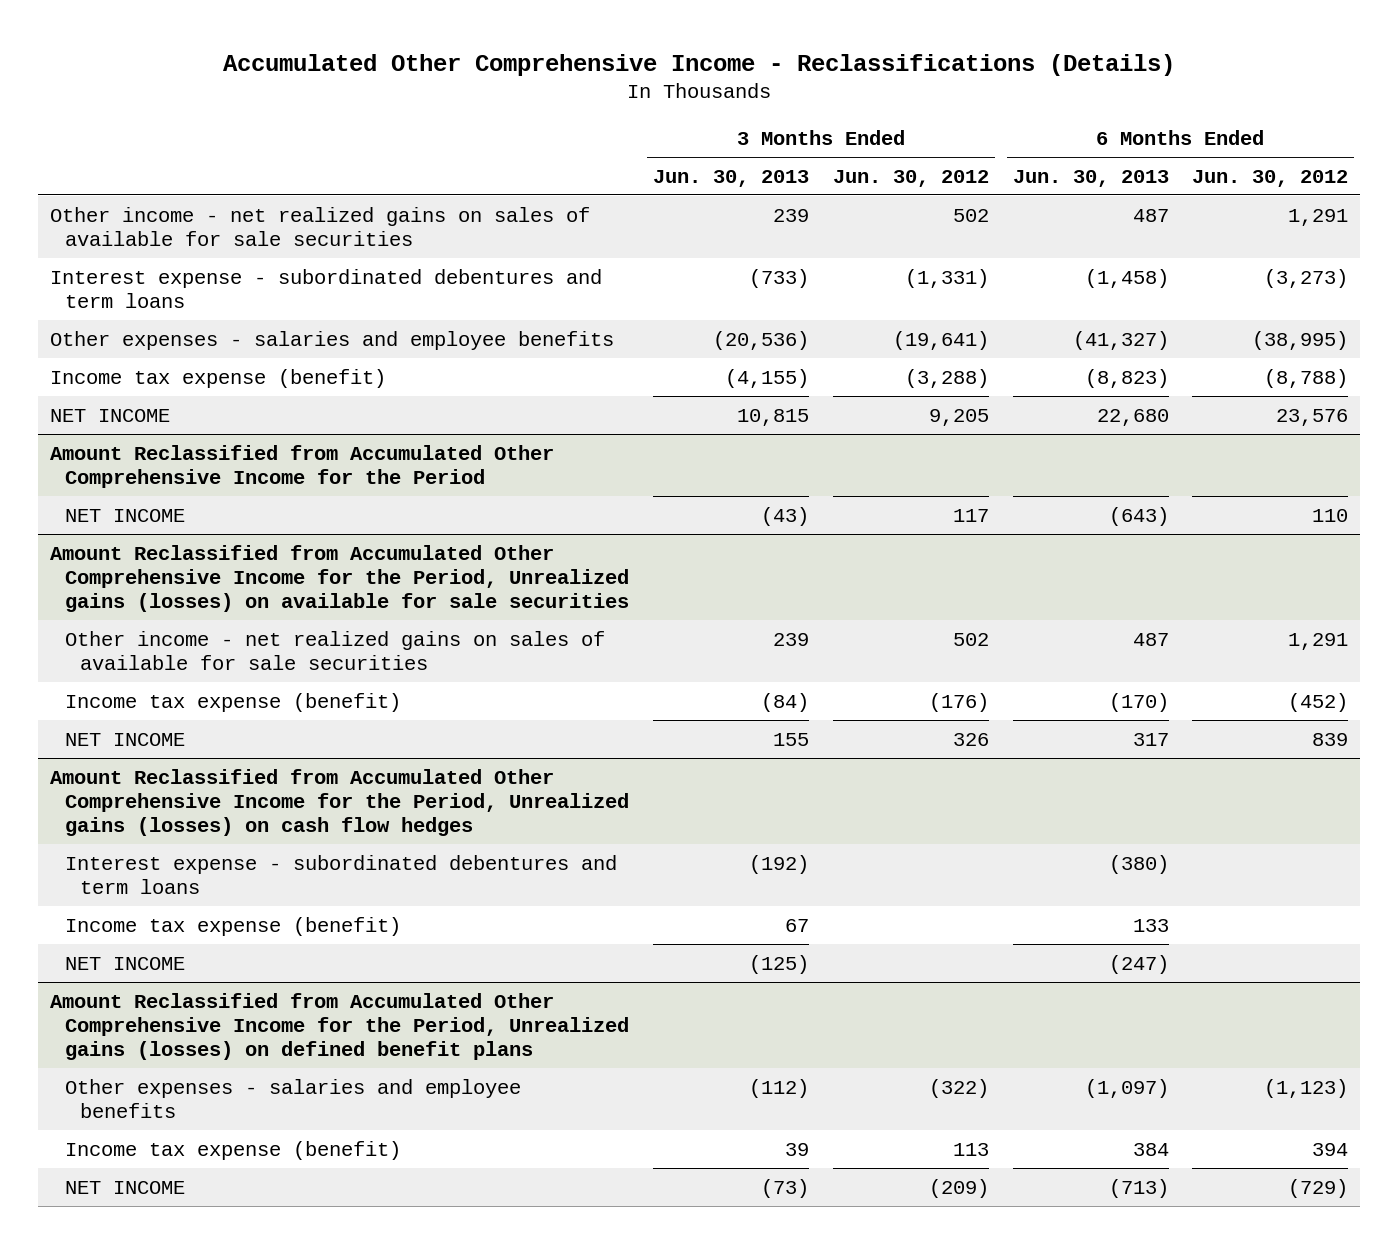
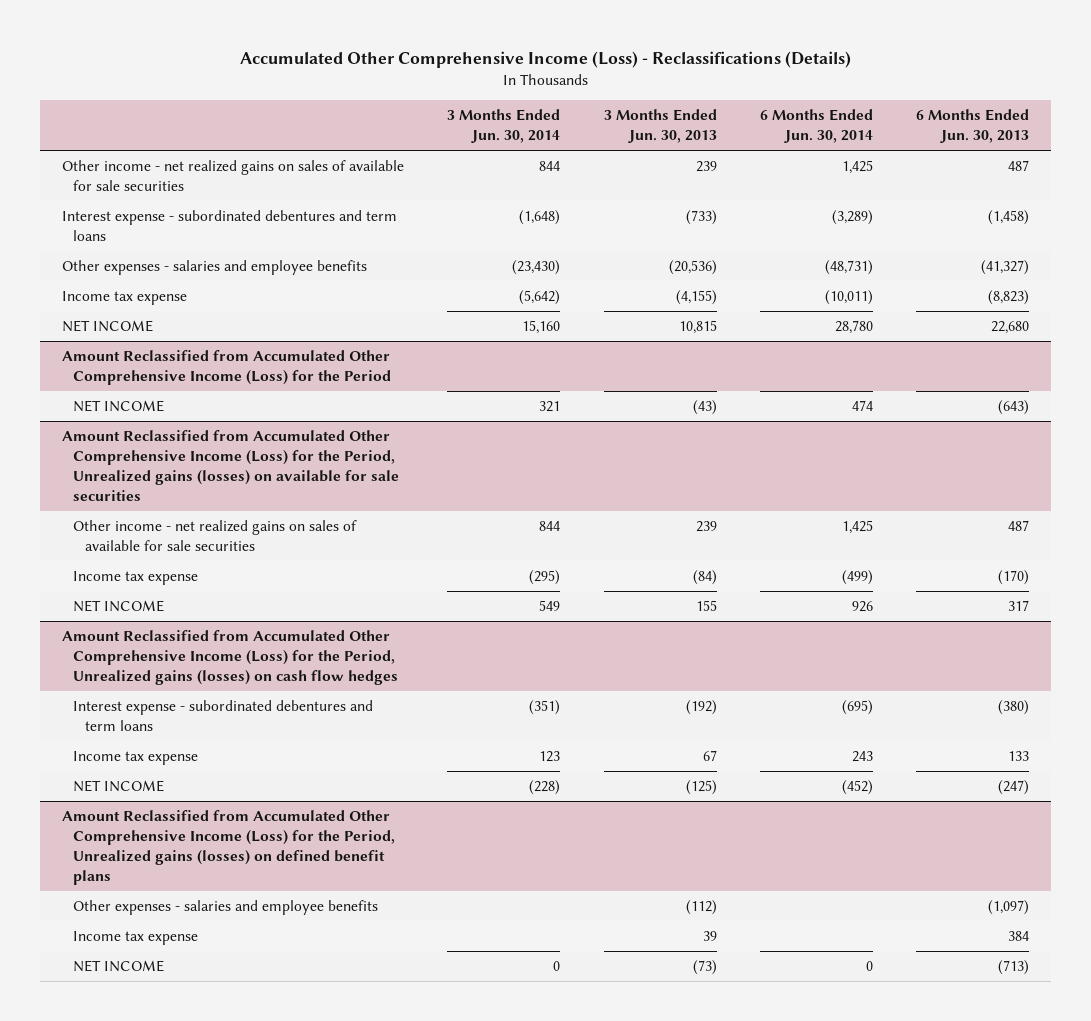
[223,53,1176,76] Accumulated Other Comprehensive Income - Reclassifications (Details) -> [239,51,851,69] Accumulated Other Comprehensive Income (Loss) - Reclassifications (Details)
[832,169,989,187] Jun. 30, 2012 -> none
[1192,169,1349,187] Jun. 30, 2012 -> none
none -> [447,109,561,144] 3 Months Ended Jun. 30, 2014
none -> [760,109,874,144] 6 Months Ended Jun. 30, 2014
[50,368,387,388] Income tax expense (benefit) -> [62,290,188,305] Income tax expense
[50,444,555,488] Amount Reclassified from Accumulated Other Comprehensive Income for the Period -> [62,349,392,385] Amount Reclassified from Accumulated Other Comprehensive Income (Loss) for the Period
[50,544,630,612] Amount Reclassified from Accumulated Other Comprehensive Income for the Period, Unrealized gains (losses) on available for sale securities -> [62,429,400,501] Amount Reclassified from Accumulated Other Comprehensive Income (Loss) for the Period, Unrealized gains (losses) on available for sale securities
[65,692,402,712] Income tax expense (benefit) -> [73,570,199,585] Income tax expense
[50,768,630,836] Amount Reclassified from Accumulated Other Comprehensive Income for the Period, Unrealized gains (losses) on cash flow hedges -> [62,629,399,685] Amount Reclassified from Accumulated Other Comprehensive Income (Loss) for the Period, Unrealized gains (losses) on cash flow hedges
[65,916,402,936] Income tax expense (benefit) -> [73,750,199,765] Income tax expense
[50,992,630,1060] Amount Reclassified from Accumulated Other Comprehensive Income for the Period, Unrealized gains (losses) on defined benefit plans -> [62,809,396,885] Amount Reclassified from Accumulated Other Comprehensive Income (Loss) for the Period, Unrealized gains (losses) on defined benefit plans
[65,1140,402,1160] Income tax expense (benefit) -> [73,930,199,945] Income tax expense

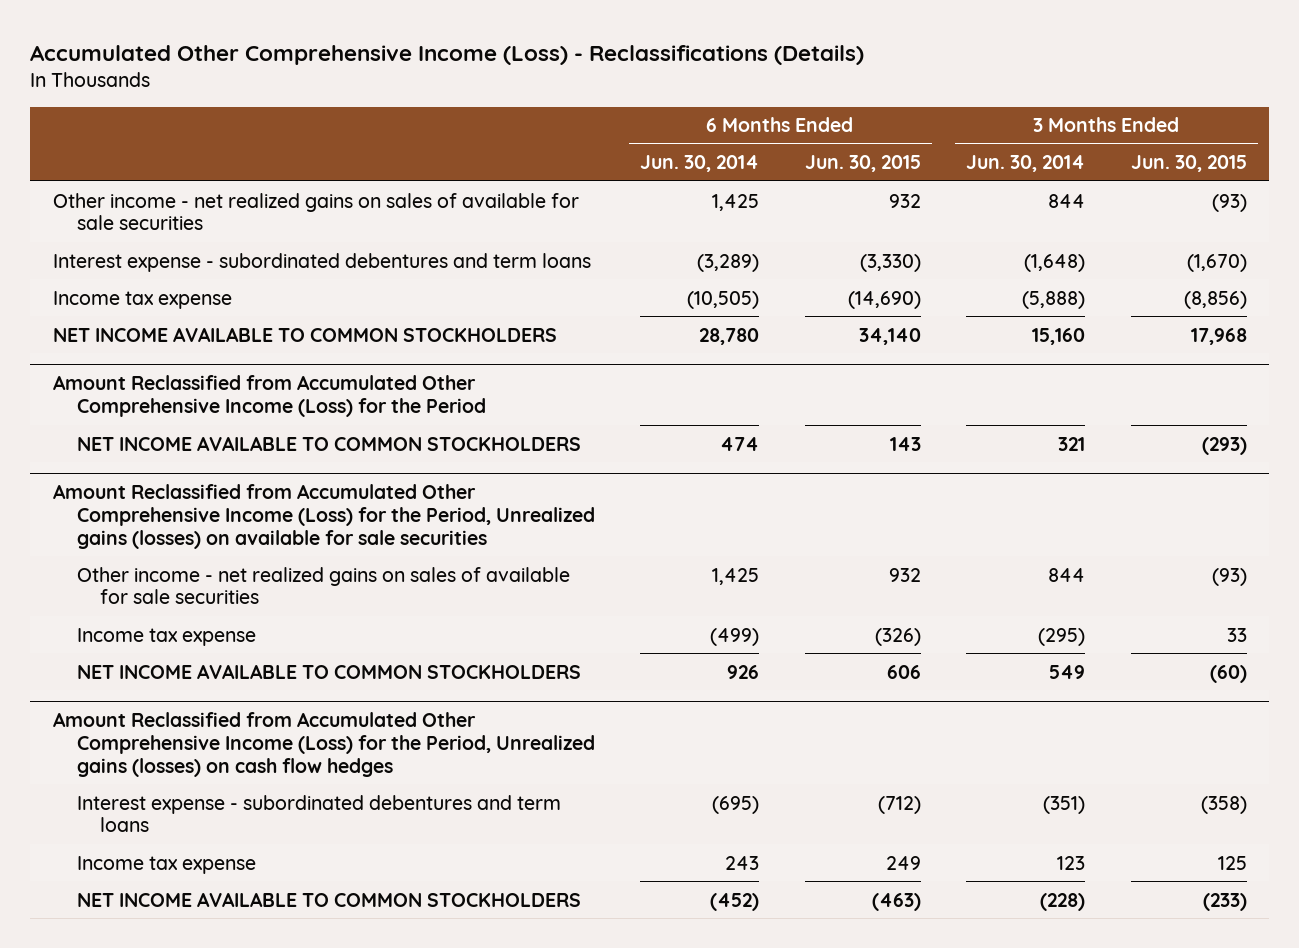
[603,109,717,144] 3 Months Ended Jun. 30, 2013 -> none
[916,109,1030,144] 6 Months Ended Jun. 30, 2013 -> none
none -> [804,155,921,173] Jun. 30, 2015
none -> [1130,155,1247,173] Jun. 30, 2015
[62,259,368,275] Other expenses - salaries and employee benefits -> none
[519,289,561,305] (5,642) -> [1022,290,1086,309] (5,888)
[825,289,874,305] (10,011) -> [687,290,760,309] (10,505)
[62,319,154,332] NET INCOME -> [52,326,557,342] NET INCOME AVAILABLE TO COMMON STOCKHOLDERS
[73,399,165,412] NET INCOME -> [76,435,581,451] NET INCOME AVAILABLE TO COMMON STOCKHOLDERS
[73,599,165,612] NET INCOME -> [76,663,581,679] NET INCOME AVAILABLE TO COMMON STOCKHOLDERS
[62,809,396,885] Amount Reclassified from Accumulated Other Comprehensive Income (Loss) for the Period, Unrealized gains (losses) on defined benefit plans -> none
[73,899,379,915] Other expenses - salaries and employee benefits -> none
[73,930,199,945] Income tax expense -> none
[73,959,165,972] NET INCOME -> none
[73,779,165,792] NET INCOME -> [76,891,581,907] NET INCOME AVAILABLE TO COMMON STOCKHOLDERS

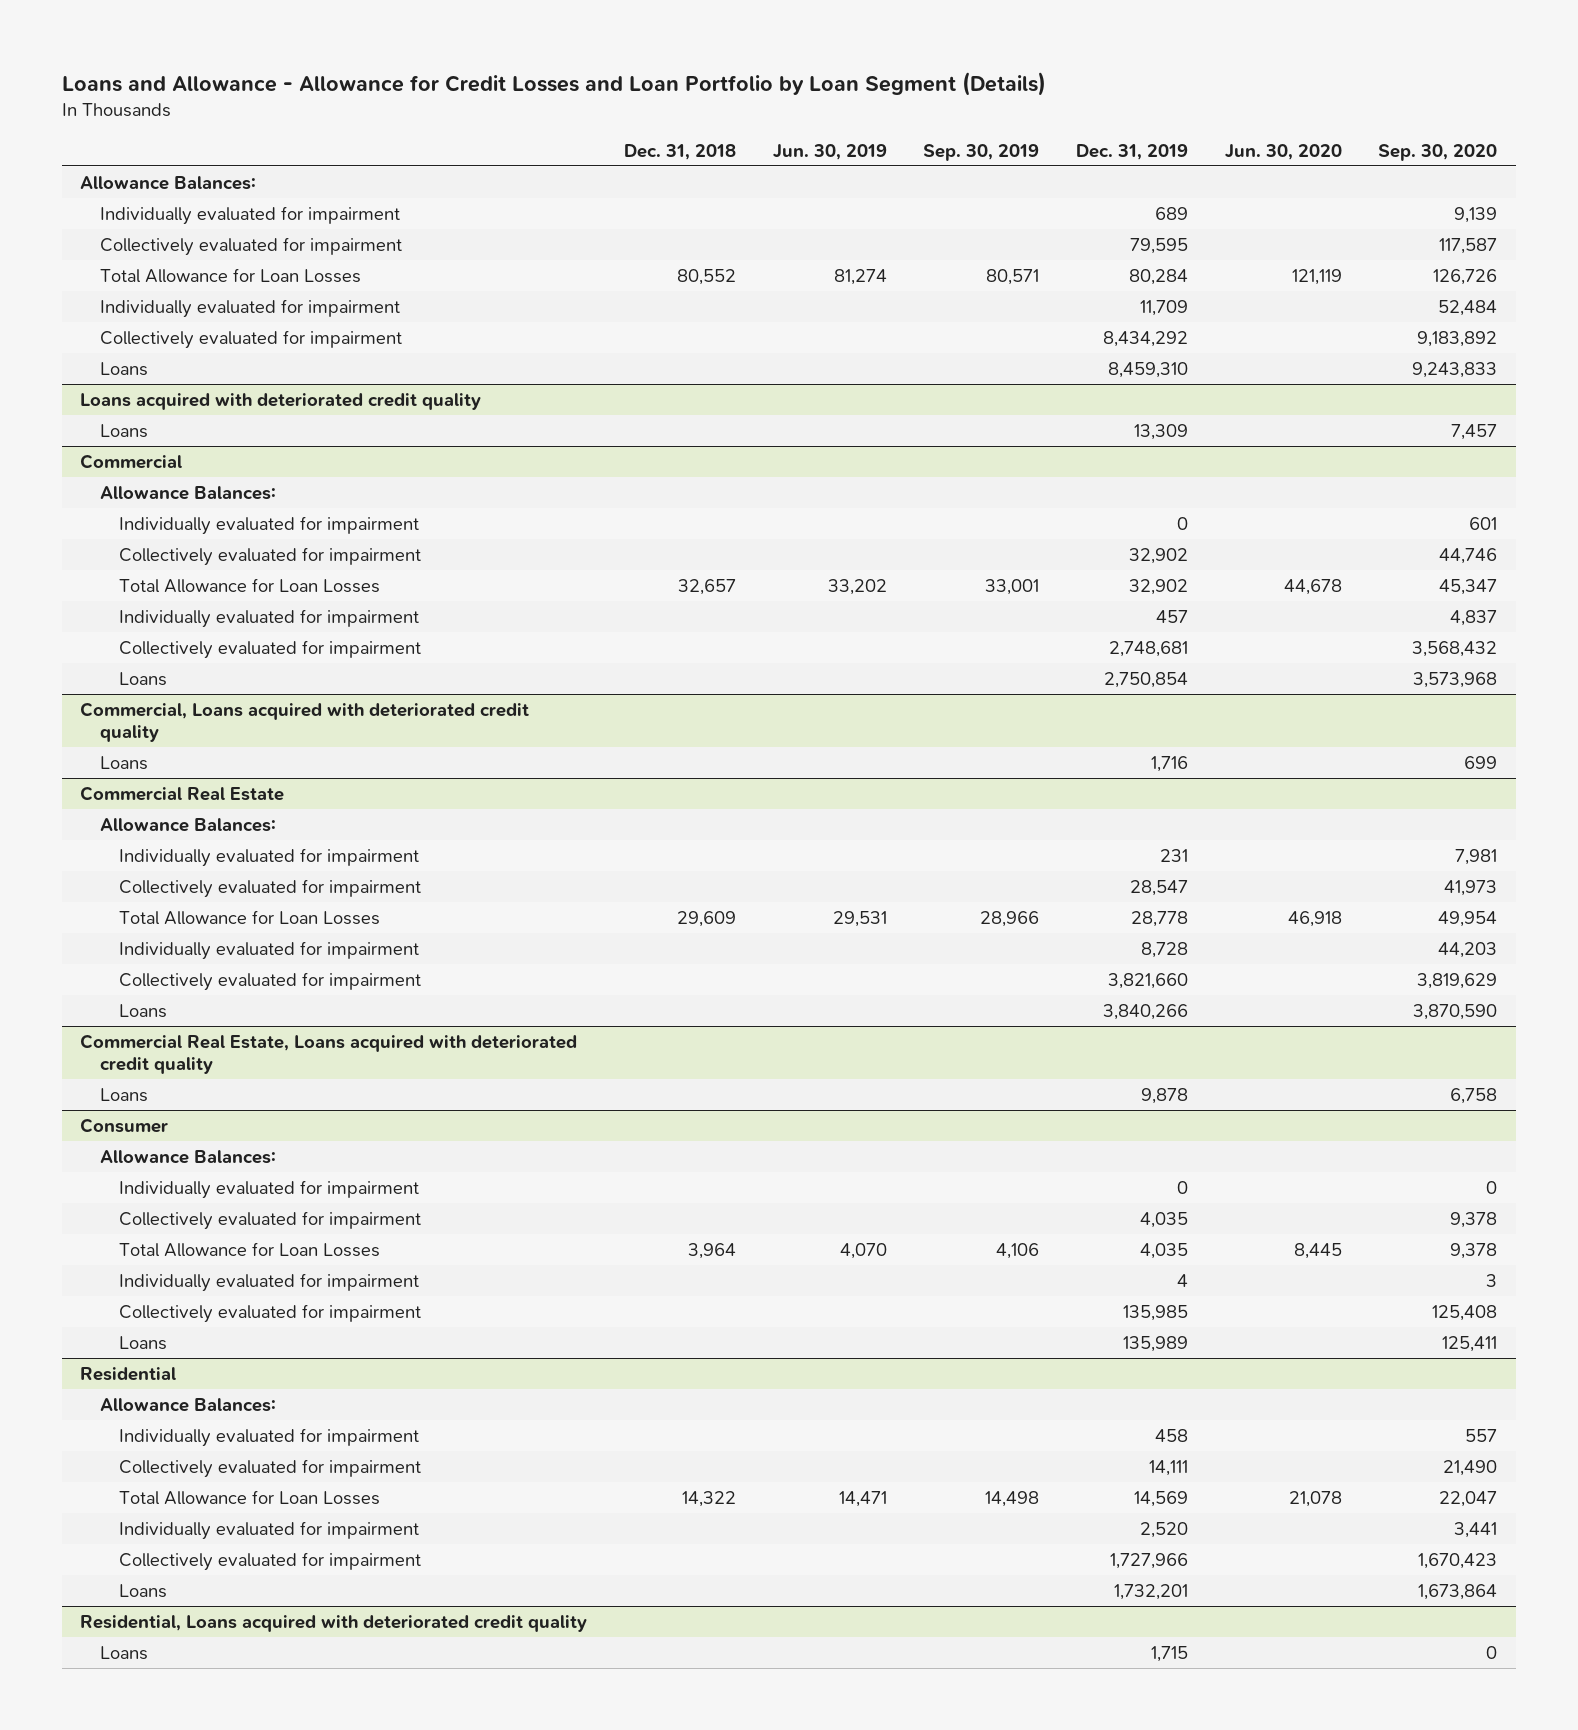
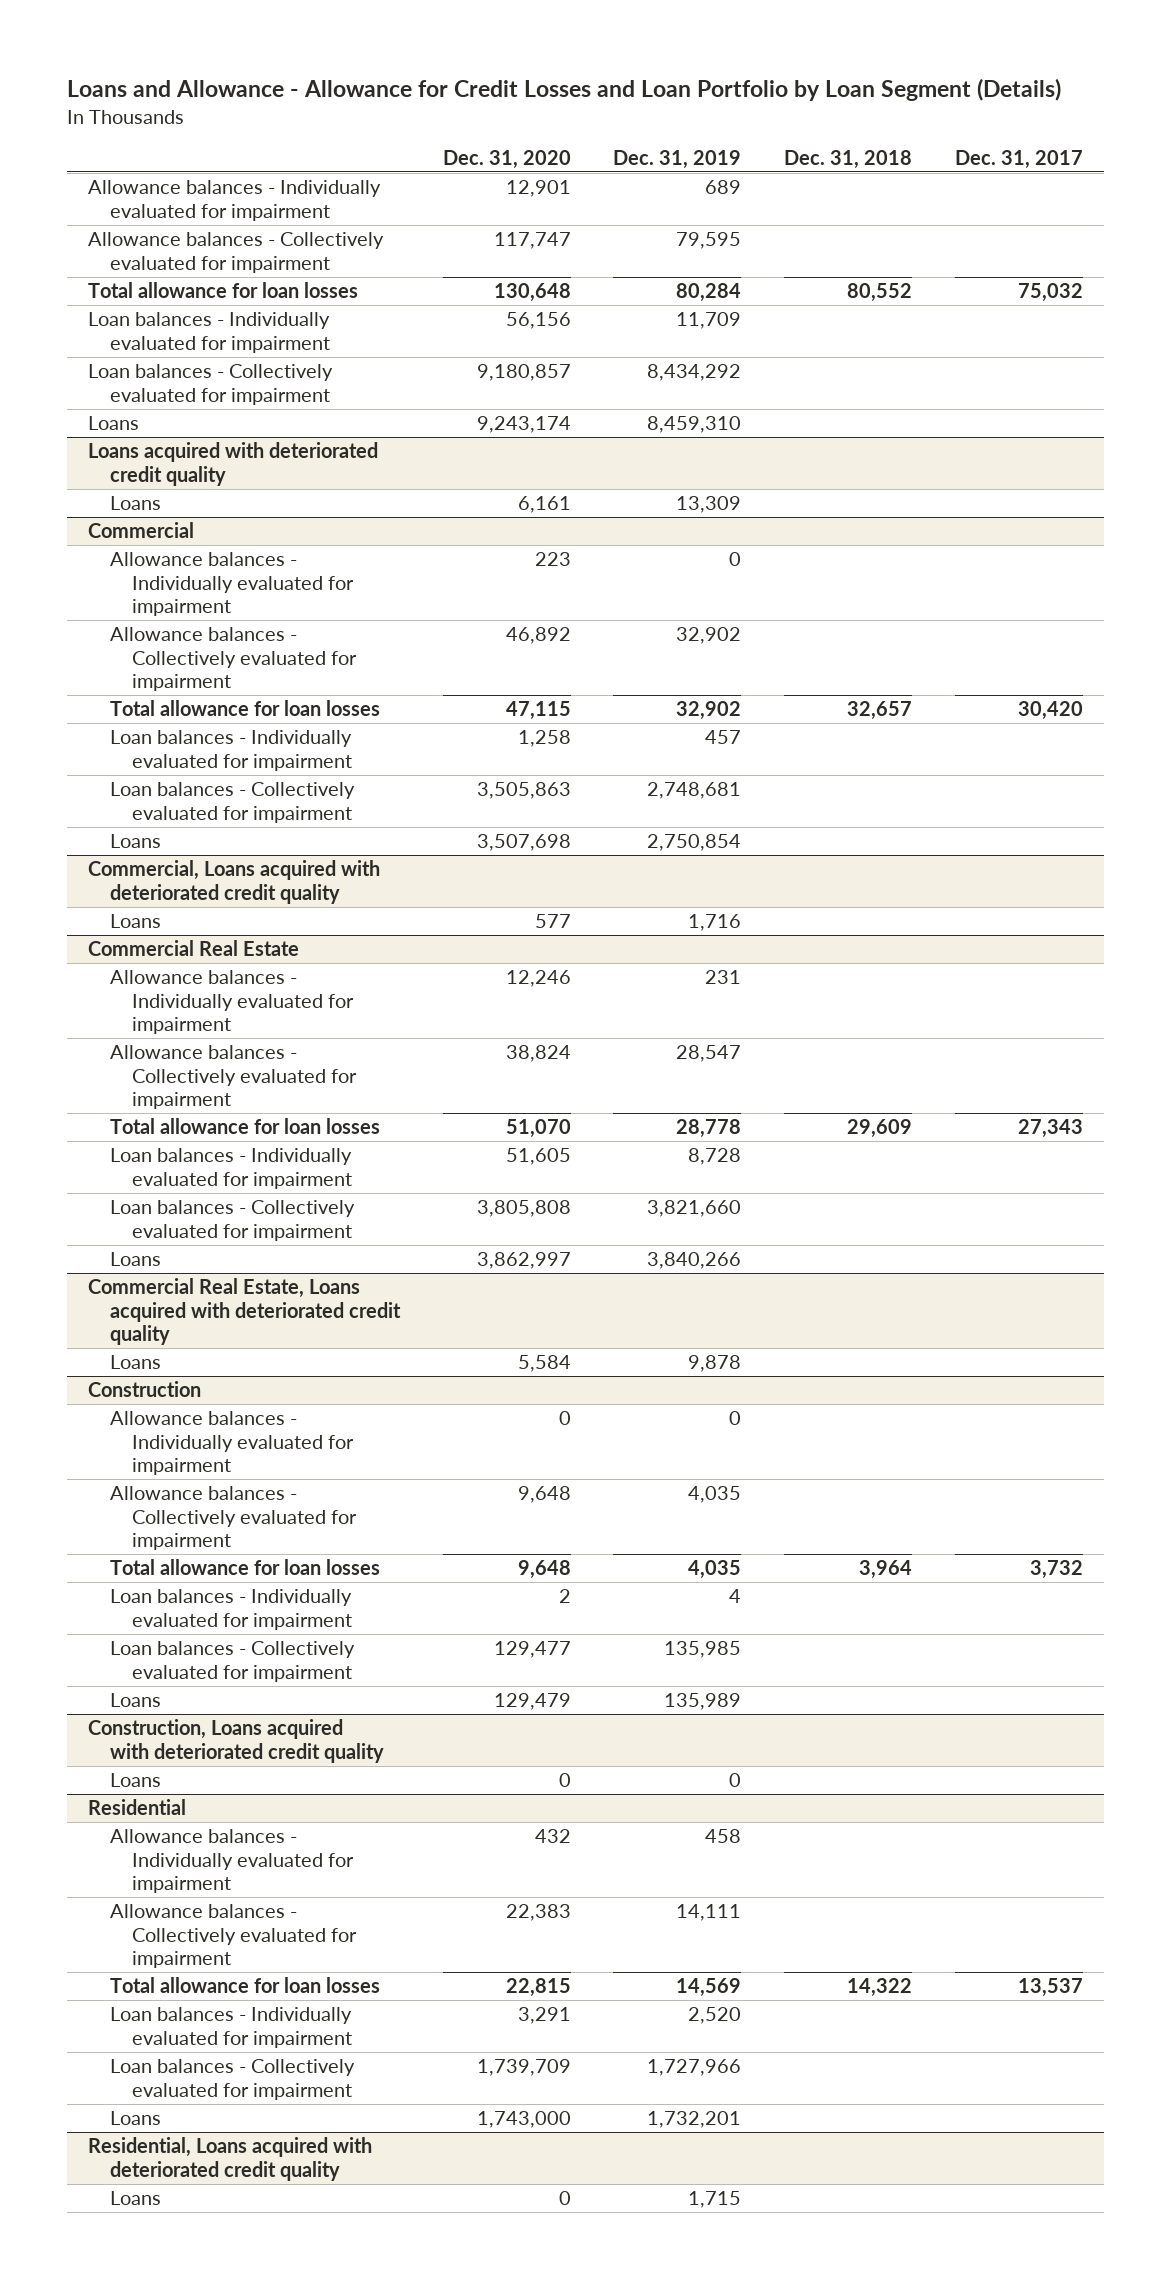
[772,143,887,160] Jun. 30, 2019 -> none
[923,143,1040,161] Sep. 30, 2019 -> none
[1224,143,1342,160] Jun. 30, 2020 -> none
[1378,143,1498,161] Sep. 30, 2020 -> none
none -> [442,149,571,169] Dec. 31, 2020
none -> [954,149,1083,169] Dec. 31, 2017
[80,175,257,190] Allowance Balances: -> none
[99,205,400,225] Individually evaluated for impairment -> [87,180,381,221] Allowance balances - Individually evaluated for impairment
[99,236,402,256] Collectively evaluated for impairment -> [87,232,384,273] Allowance balances - Collectively evaluated for impairment
[99,267,361,283] Total Allowance for Loan Losses -> [87,282,358,299] Total allowance for loan losses
[99,298,400,318] Individually evaluated for impairment -> [87,312,330,353] Loan balances - Individually evaluated for impairment
[99,329,402,349] Collectively evaluated for impairment -> [87,364,333,405] Loan balances - Collectively evaluated for impairment
[99,485,276,500] Allowance Balances: -> none
[119,515,420,535] Individually evaluated for impairment -> [109,552,354,617] Allowance balances - Individually evaluated for impairment
[119,546,422,566] Collectively evaluated for impairment -> [109,627,357,692] Allowance balances - Collectively evaluated for impairment
[119,577,381,593] Total Allowance for Loan Losses -> [109,700,380,717] Total allowance for loan losses
[119,608,420,628] Individually evaluated for impairment -> [109,730,352,771] Loan balances - Individually evaluated for impairment
[119,639,422,659] Collectively evaluated for impairment -> [109,782,355,823] Loan balances - Collectively evaluated for impairment
[99,817,276,832] Allowance Balances: -> none
[119,847,420,867] Individually evaluated for impairment -> [109,970,354,1035] Allowance balances - Individually evaluated for impairment
[119,878,422,898] Collectively evaluated for impairment -> [109,1045,357,1110] Allowance balances - Collectively evaluated for impairment
[119,909,381,925] Total Allowance for Loan Losses -> [109,1118,380,1135] Total allowance for loan losses
[119,940,420,960] Individually evaluated for impairment -> [109,1148,352,1189] Loan balances - Individually evaluated for impairment
[119,971,422,991] Collectively evaluated for impairment -> [109,1200,355,1241] Loan balances - Collectively evaluated for impairment
[99,1149,276,1164] Allowance Balances: -> none
[80,1117,169,1133] Consumer -> [87,1381,201,1398] Construction
[119,1179,420,1199] Individually evaluated for impairment -> [109,1411,354,1476] Allowance balances - Individually evaluated for impairment
[119,1210,422,1230] Collectively evaluated for impairment -> [109,1486,357,1551] Allowance balances - Collectively evaluated for impairment
[119,1241,381,1257] Total Allowance for Loan Losses -> [109,1559,380,1576] Total allowance for loan losses
[119,1272,420,1292] Individually evaluated for impairment -> [109,1589,352,1630] Loan balances - Individually evaluated for impairment
[119,1303,422,1323] Collectively evaluated for impairment -> [109,1641,355,1682] Loan balances - Collectively evaluated for impairment
none -> [87,1719,384,1763] Construction, Loans acquired with deteriorated credit quality
none -> [109,1773,161,1788] Loans
[99,1397,276,1412] Allowance Balances: -> none
[119,1427,420,1447] Individually evaluated for impairment -> [109,1829,354,1894] Allowance balances - Individually evaluated for impairment
[119,1458,422,1478] Collectively evaluated for impairment -> [109,1904,357,1969] Allowance balances - Collectively evaluated for impairment
[119,1489,381,1505] Total Allowance for Loan Losses -> [109,1977,380,1994] Total allowance for loan losses
[119,1520,420,1540] Individually evaluated for impairment -> [109,2007,352,2048] Loan balances - Individually evaluated for impairment
[119,1551,422,1571] Collectively evaluated for impairment -> [109,2059,355,2100] Loan balances - Collectively evaluated for impairment

